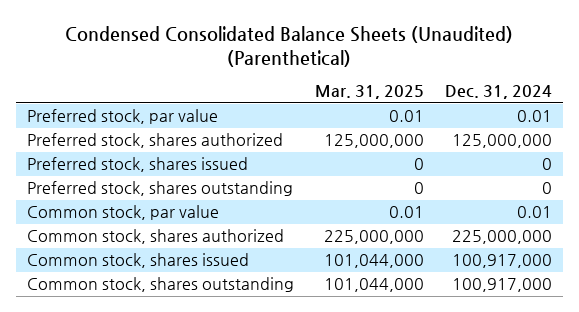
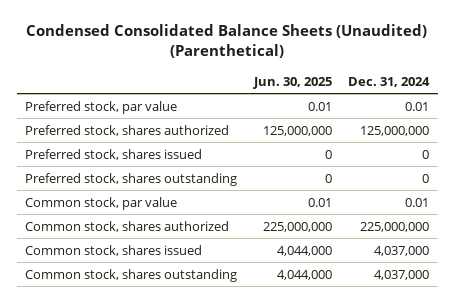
[314,85,424,100] Mar. 31, 2025 -> none
none -> [252,76,332,89] Jun. 30, 2025
[452,254,553,269] 100,917,000 -> [374,245,430,256] 4,037,000
[452,278,553,293] 100,917,000 -> [374,269,430,280] 4,037,000

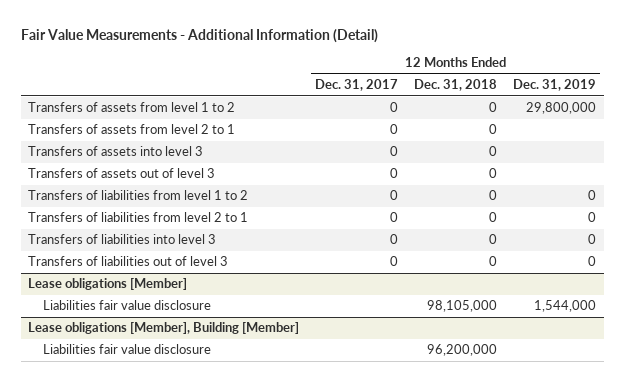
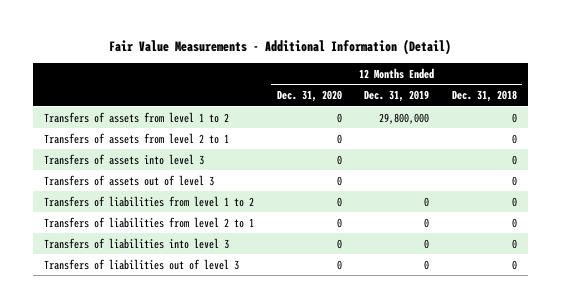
[315,79,399,92] Dec. 31, 2017 -> none
none -> [276,90,342,103] Dec. 31, 2020
[28,278,188,291] Lease obligations [Member] -> none
[42,300,211,311] Liabilities fair value disclosure -> none
[28,322,300,335] Lease obligations [Member], Building [Member] -> none
[42,344,211,355] Liabilities fair value disclosure -> none

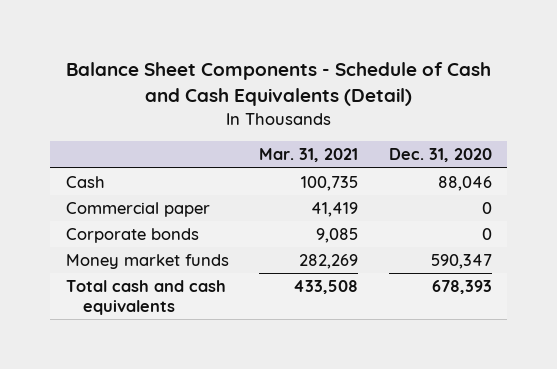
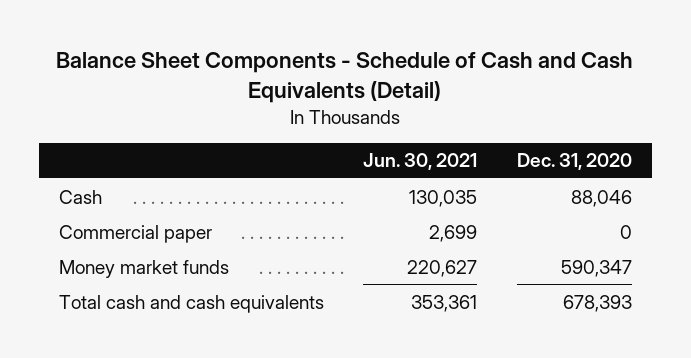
[259,148,359,163] Mar. 31, 2021 -> none
none -> [363,153,478,171] Jun. 30, 2021
[65,228,199,244] Corporate bonds -> none

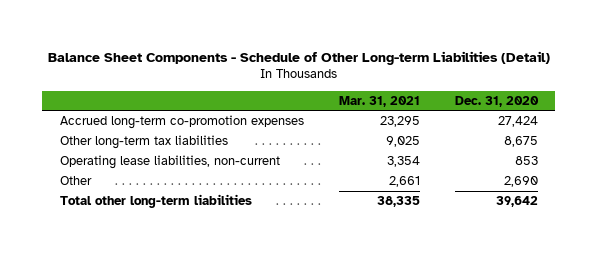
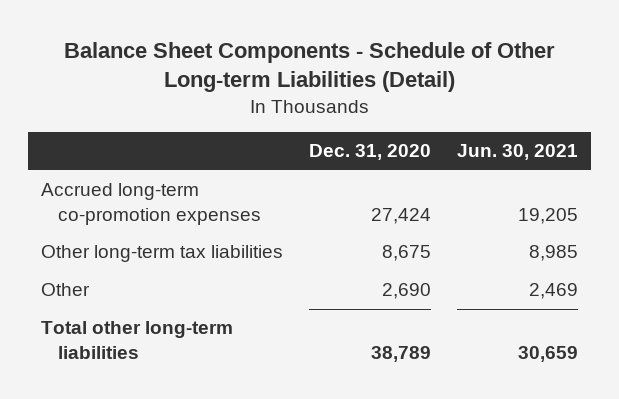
[338,95,420,107] Mar. 31, 2021 -> none
none -> [457,144,579,161] Jun. 30, 2021
[59,154,280,169] Operating lease liabilities, non-current -> none
[495,195,538,207] 39,642 -> [371,345,432,362] 38,789

